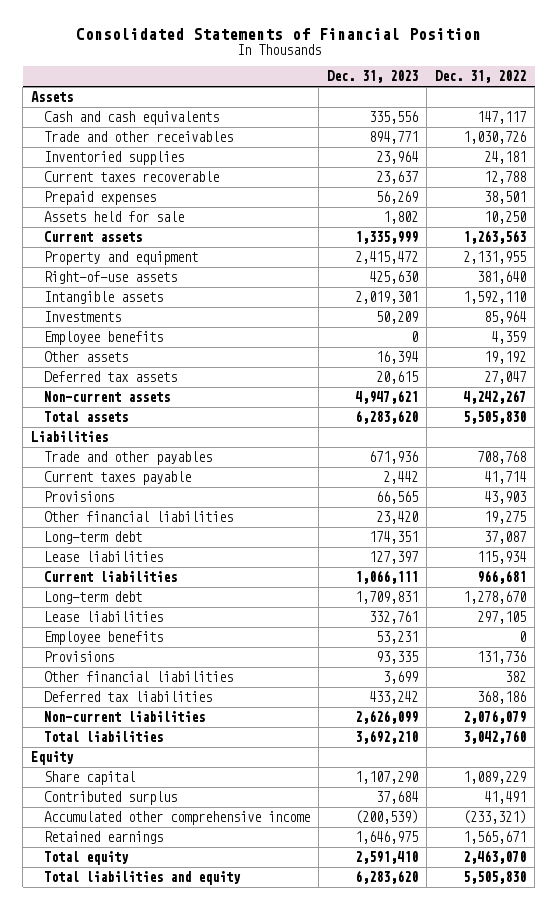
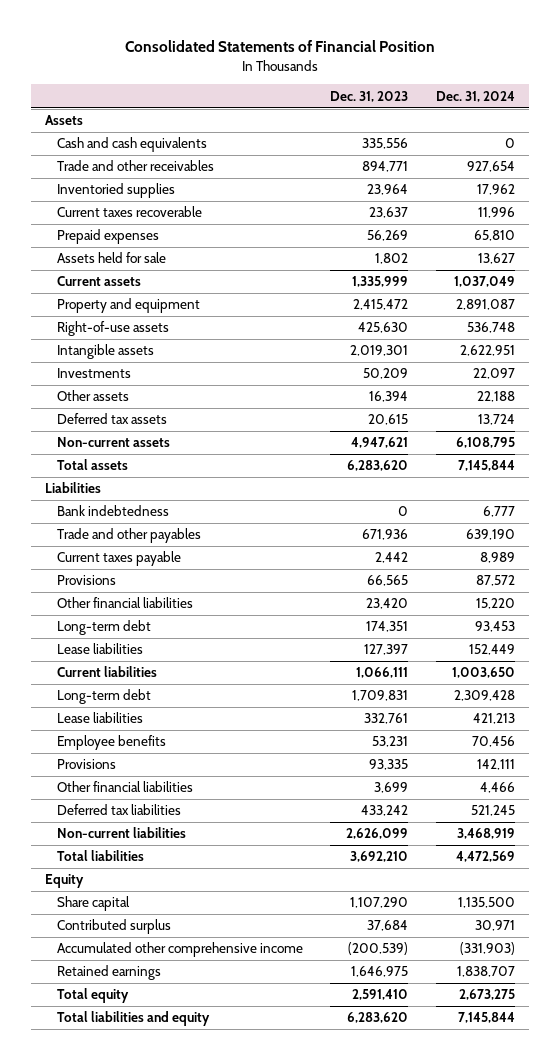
[434,70,526,84] Dec. 31, 2022 -> none
none -> [436,90,516,102] Dec. 31, 2024
[43,331,163,346] Employee benefits -> none
none -> [56,505,169,517] Bank indebtedness

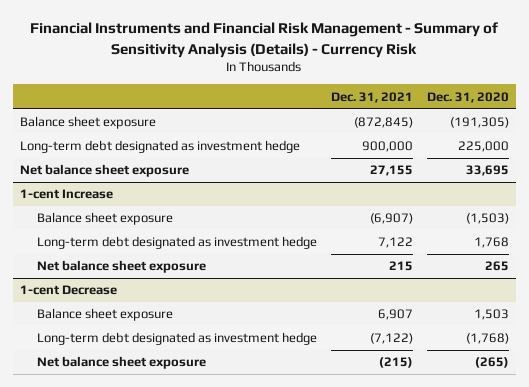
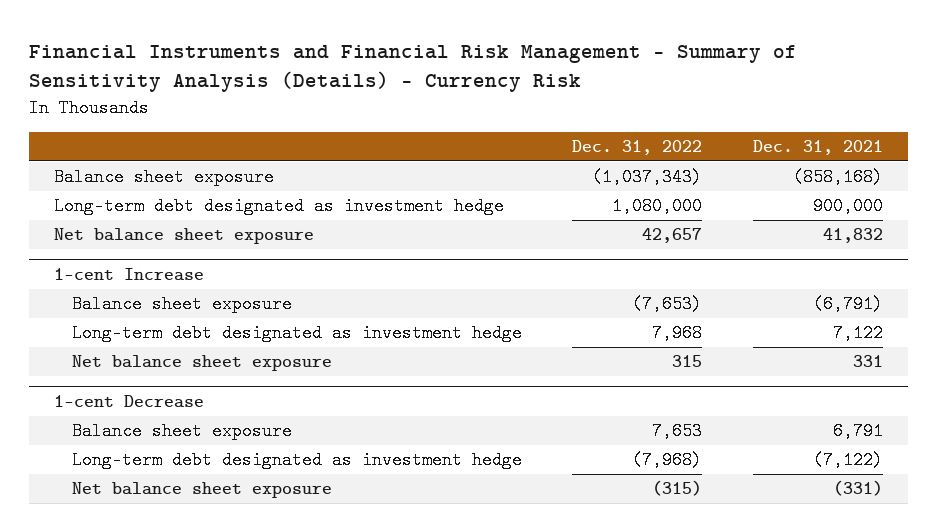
[426,91,509,103] Dec. 31, 2020 -> none
none -> [572,139,703,155] Dec. 31, 2022
[353,117,413,129] (872,845) -> [792,168,883,187] (858,168)
[369,165,413,177] 27,155 -> [822,228,883,244] 41,832
[369,213,413,225] (6,907) -> [812,295,883,314] (6,791)
[388,261,413,272] 215 -> [852,355,883,368] 331
[377,309,413,321] 6,907 -> [832,422,883,441] 6,791
[378,357,413,369] (215) -> [832,480,883,497] (331)

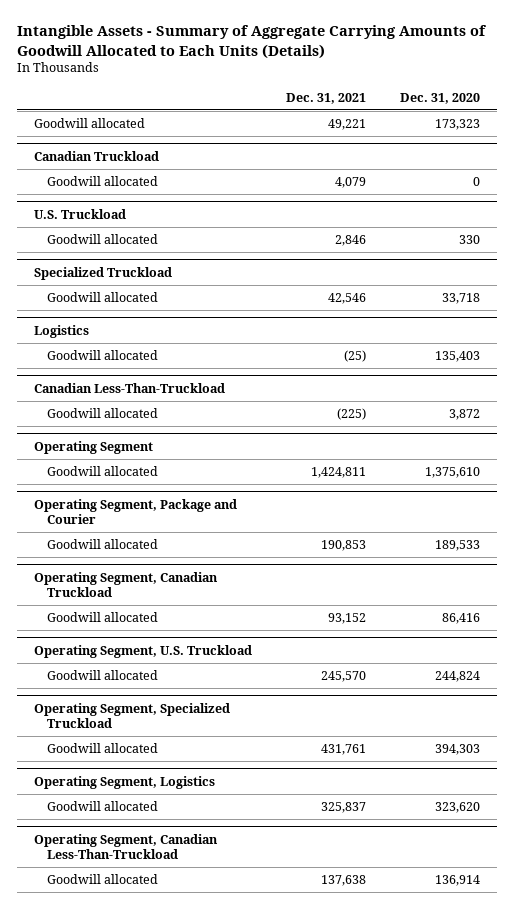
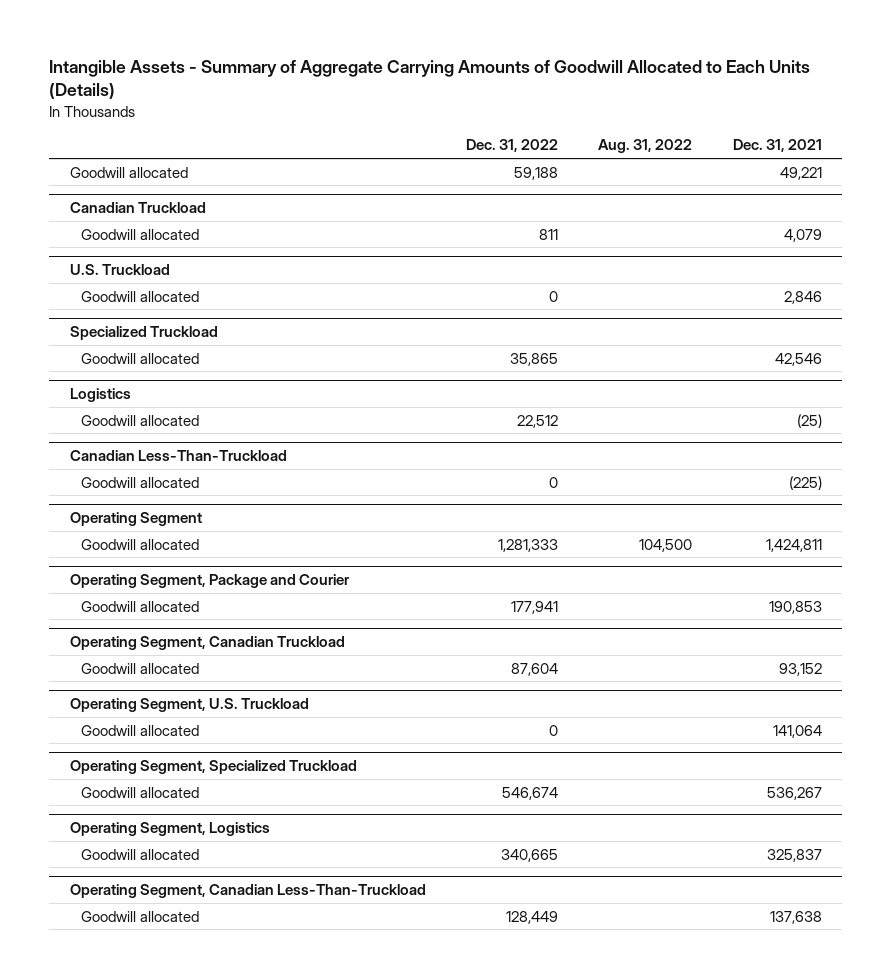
[400,92,481,104] Dec. 31, 2020 -> none
none -> [466,139,559,153] Dec. 31, 2022
none -> [598,139,693,154] Aug. 31, 2022
[321,671,367,683] 245,570 -> [772,724,822,738] 141,064
[321,744,367,756] 431,761 -> [766,786,822,800] 536,267

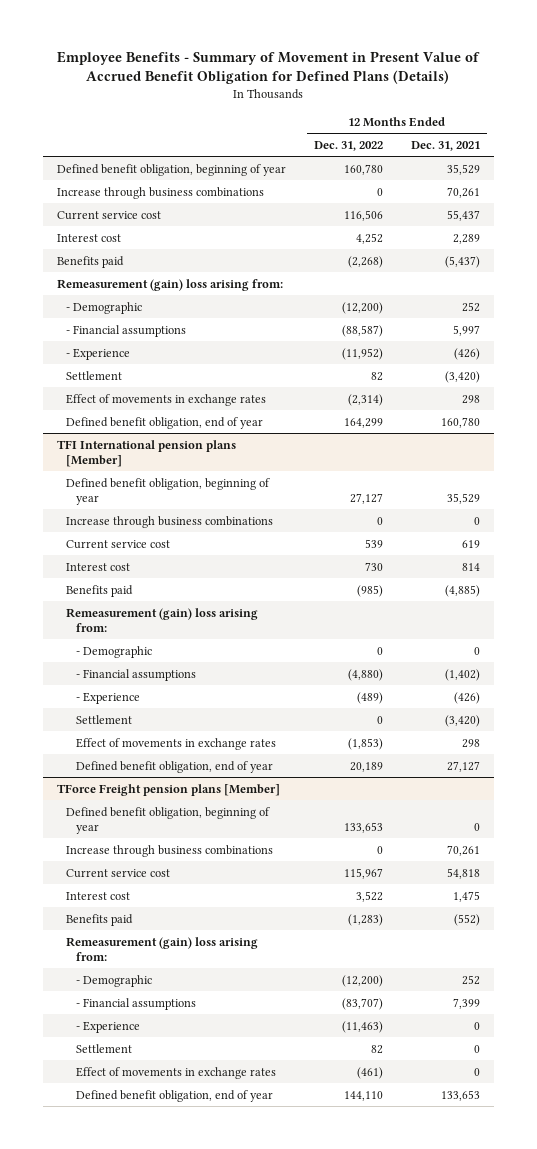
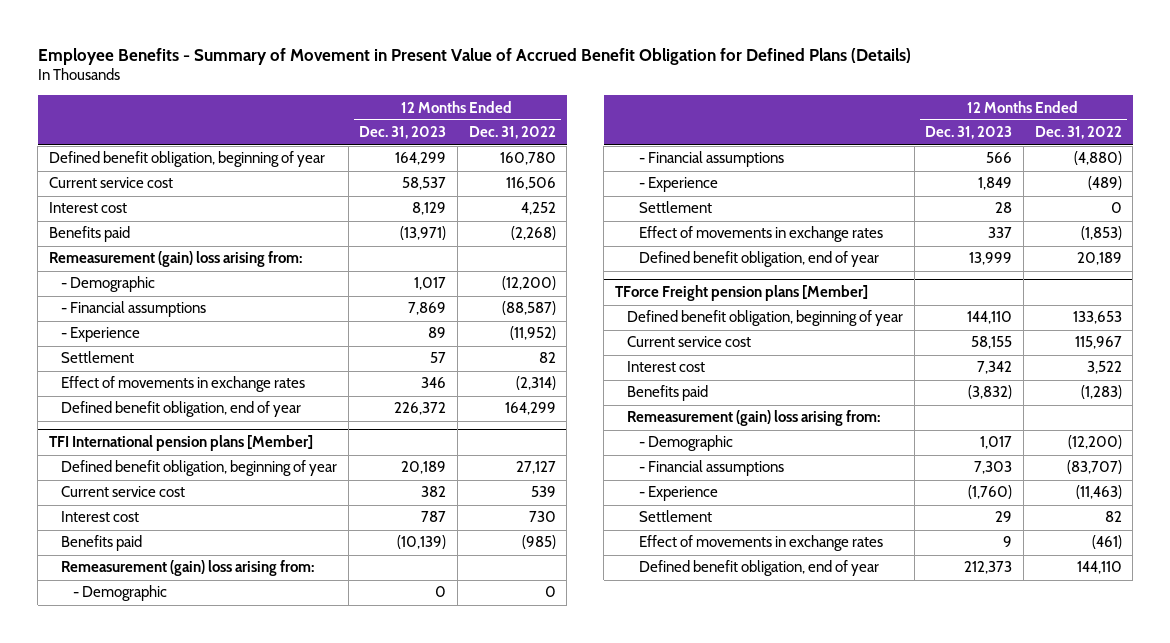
[411,140,481,151] Dec. 31, 2021 -> none
none -> [359,126,447,140] Dec. 31, 2023
[56,186,264,199] Increase through business combinations -> none
[66,515,274,528] Increase through business combinations -> none
[66,844,274,857] Increase through business combinations -> none

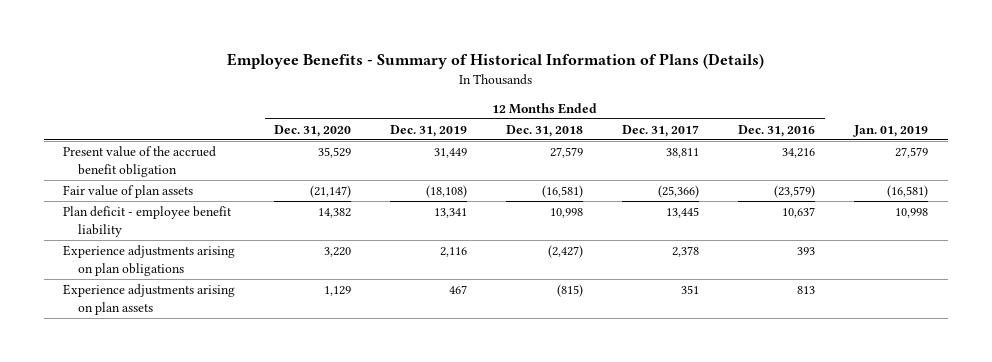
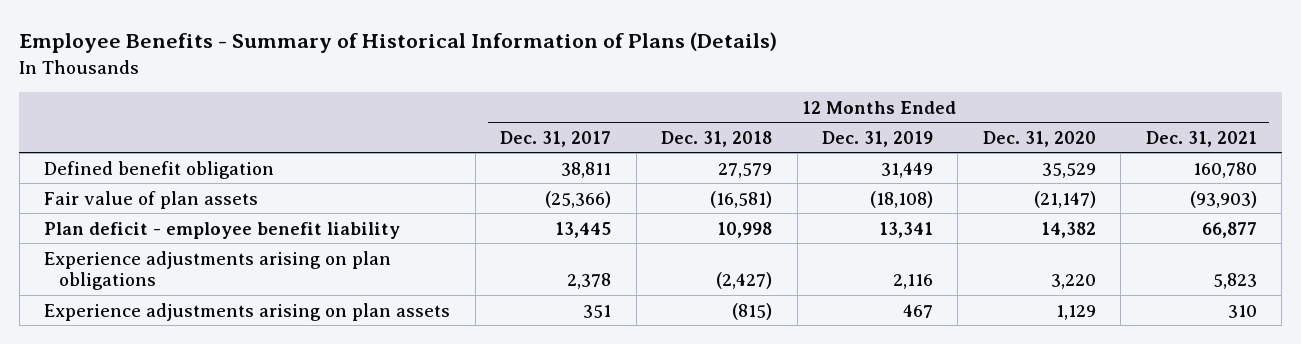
[738,124,816,137] Dec. 31, 2016 -> none
[853,124,929,137] Jan. 01, 2019 -> none
none -> [1145,130,1257,147] Dec. 31, 2021
[63,146,217,177] Present value of the accrued benefit obligation -> [44,160,275,179] Defined benefit obligation

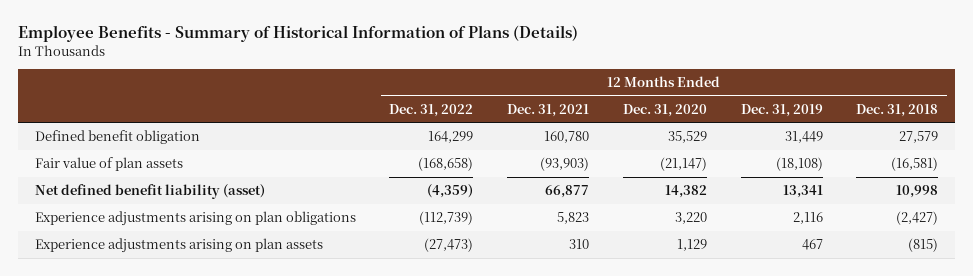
[500,130,612,147] Dec. 31, 2017 -> none
none -> [389,103,474,117] Dec. 31, 2022
[44,221,401,239] Plan deficit - employee benefit liability -> [34,184,265,200] Net defined benefit liability (asset)

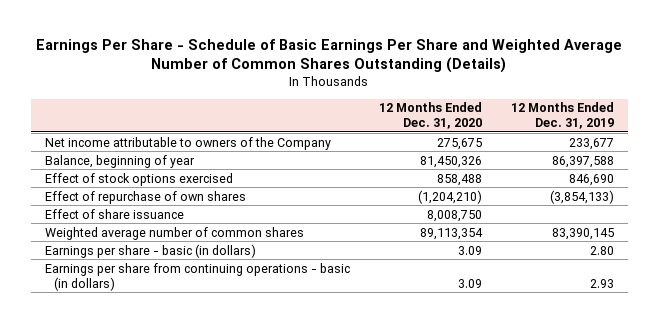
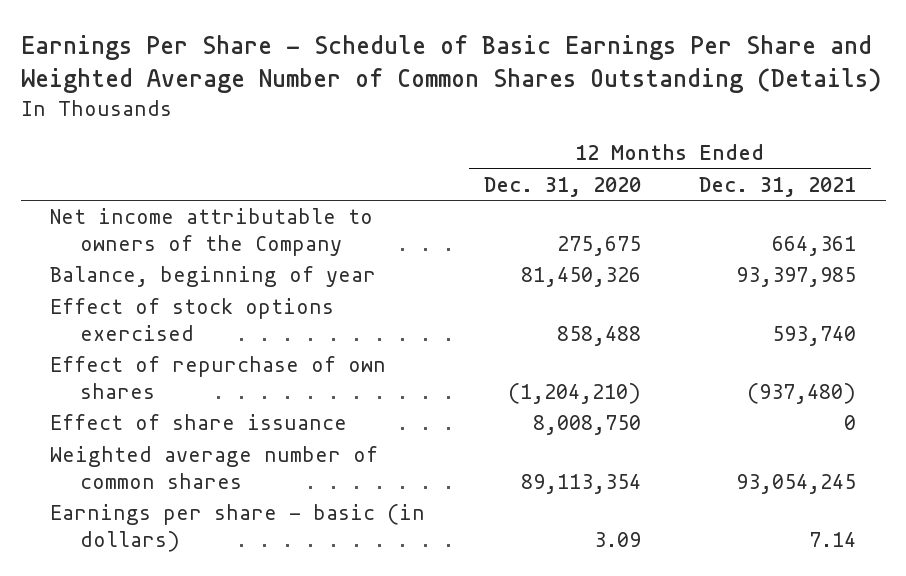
[510,102,614,130] 12 Months Ended Dec. 31, 2019 -> none
none -> [699,177,857,198] Dec. 31, 2021
[44,262,350,291] Earnings per share from continuing operations - basic (in dollars) -> none

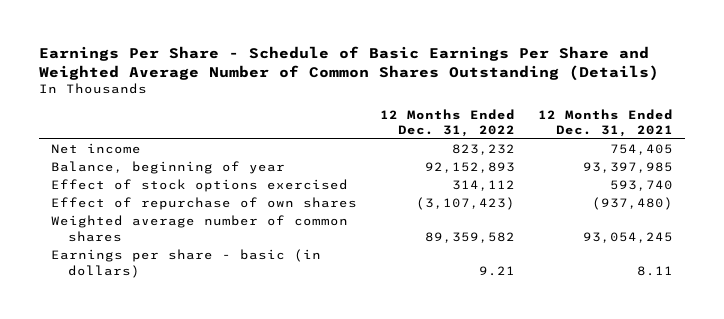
[483,177,641,198] Dec. 31, 2020 -> none
none -> [379,108,515,137] 12 Months Ended Dec. 31, 2022
[49,208,373,256] Net income attributable to owners of the Company -> none
none -> [50,143,141,155] Net income
[49,414,347,431] Effect of share issuance -> none
[809,531,857,547] 7.14 -> [637,265,674,276] 8.11

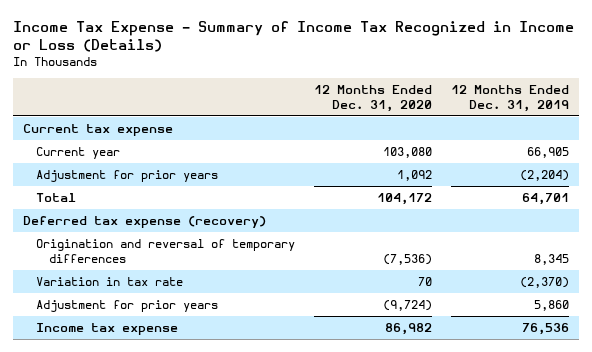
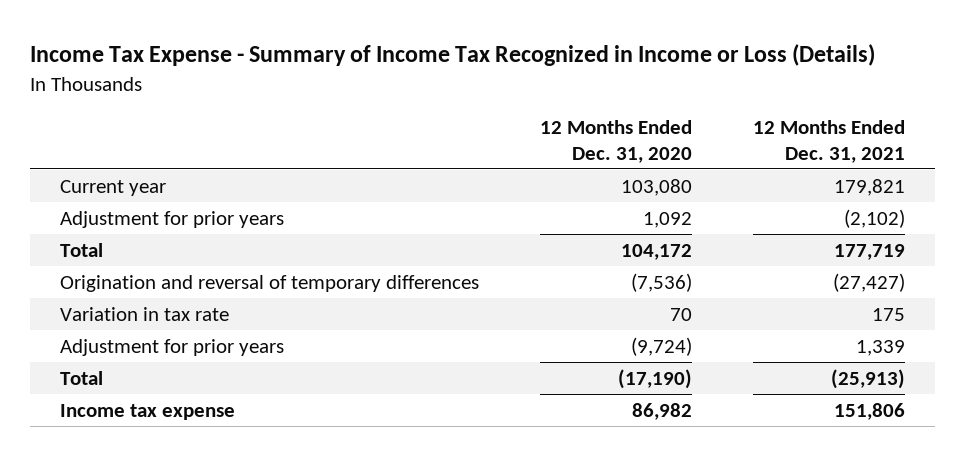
[451,84,570,112] 12 Months Ended Dec. 31, 2019 -> none
none -> [752,120,905,163] 12 Months Ended Dec. 31, 2021
[22,124,173,137] Current tax expense -> none
[22,216,266,229] Deferred tax expense (recovery) -> none
none -> [60,370,104,385] Total

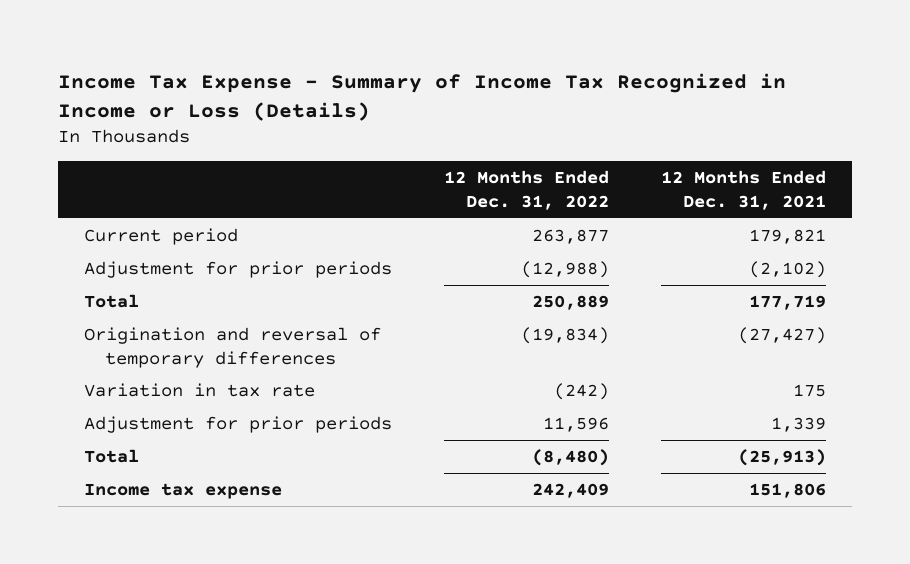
[539,120,692,163] 12 Months Ended Dec. 31, 2020 -> none
none -> [444,170,610,210] 12 Months Ended Dec. 31, 2022
[60,179,167,196] Current year -> [84,228,239,246] Current period
[60,210,285,228] Adjustment for prior years -> [84,261,393,279] Adjustment for prior periods
[60,338,285,356] Adjustment for prior years -> [84,416,393,434] Adjustment for prior periods

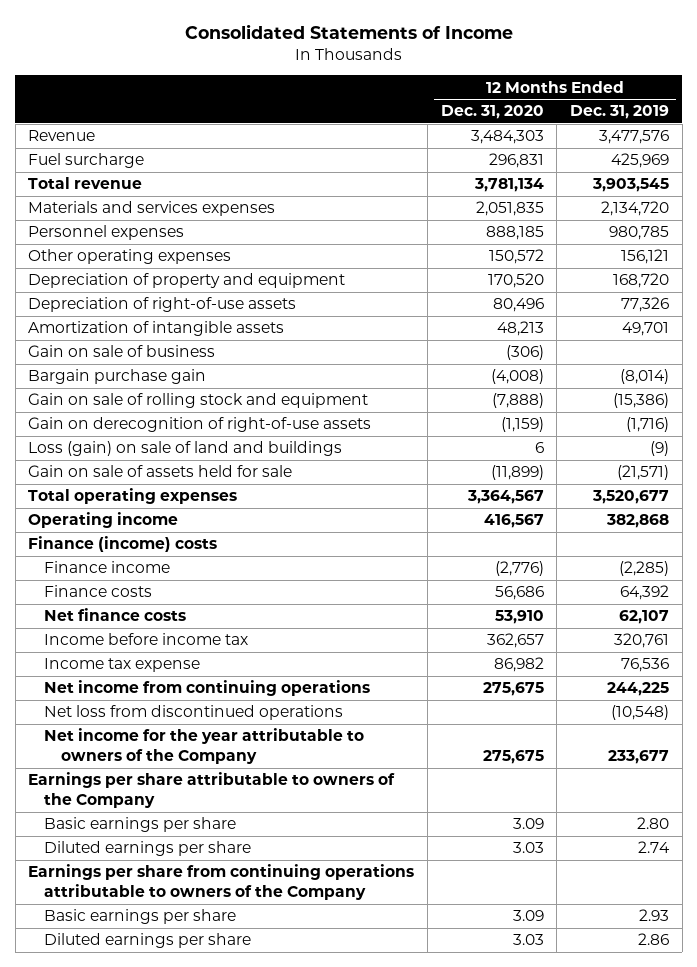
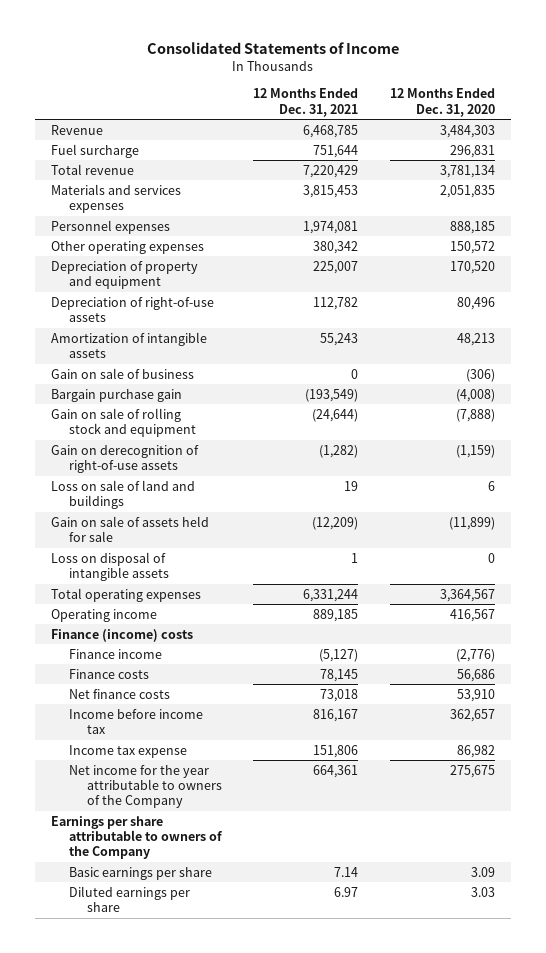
[569,105,669,120] Dec. 31, 2019 -> none
none -> [253,88,359,117] 12 Months Ended Dec. 31, 2021
[28,441,343,457] Loss (gain) on sale of land and buildings -> [50,479,195,510] Loss on sale of land and buildings
none -> [50,551,169,582] Loss on disposal of intangible assets
[44,680,371,697] Net income from continuing operations -> none
[44,705,344,721] Net loss from discontinued operations -> none
[28,864,415,901] Earnings per share from continuing operations attributable to owners of the Company -> none
[44,909,237,925] Basic earnings per share -> none
[44,933,252,949] Diluted earnings per share -> none

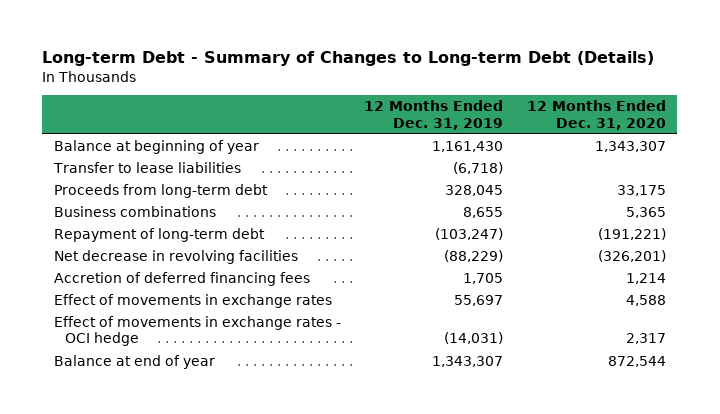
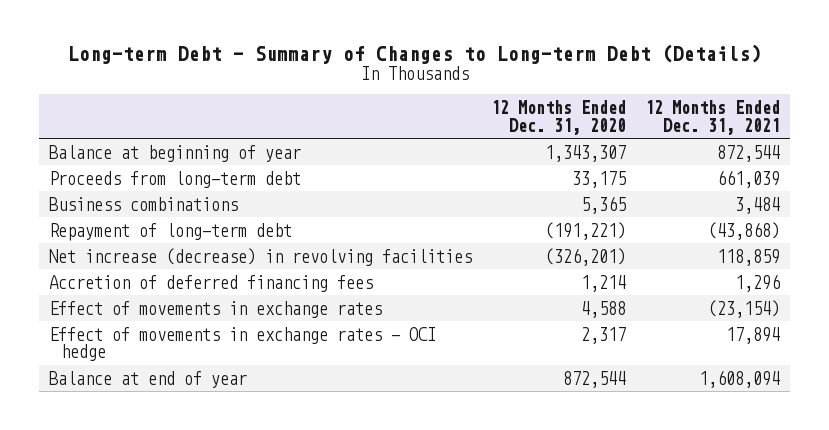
[364,100,504,130] 12 Months Ended Dec. 31, 2019 -> none
none -> [645,99,781,135] 12 Months Ended Dec. 31, 2021
[53,162,242,174] Transfer to lease liabilities -> none
[54,250,299,265] Net decrease in revolving facilities -> [48,247,472,266] Net increase (decrease) in revolving facilities

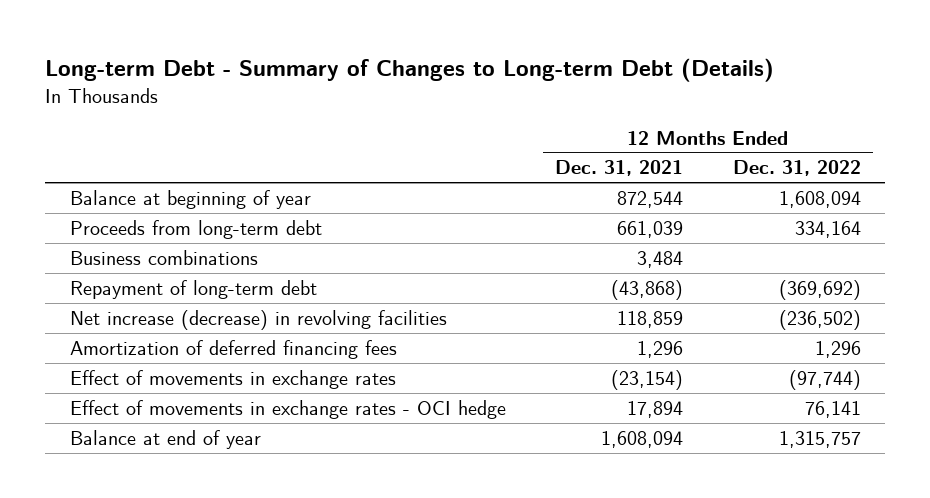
[491,99,627,135] 12 Months Ended Dec. 31, 2020 -> none
none -> [732,160,861,177] Dec. 31, 2022
[48,274,373,292] Accretion of deferred financing fees -> [69,339,397,359] Amortization of deferred financing fees

